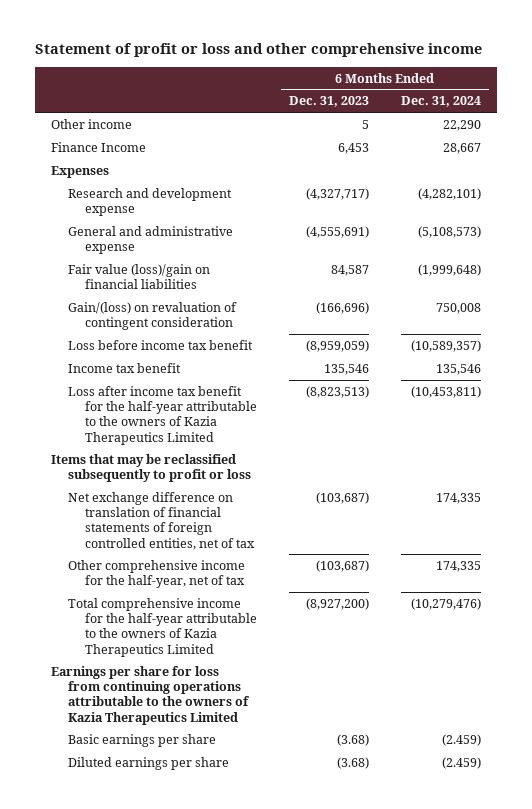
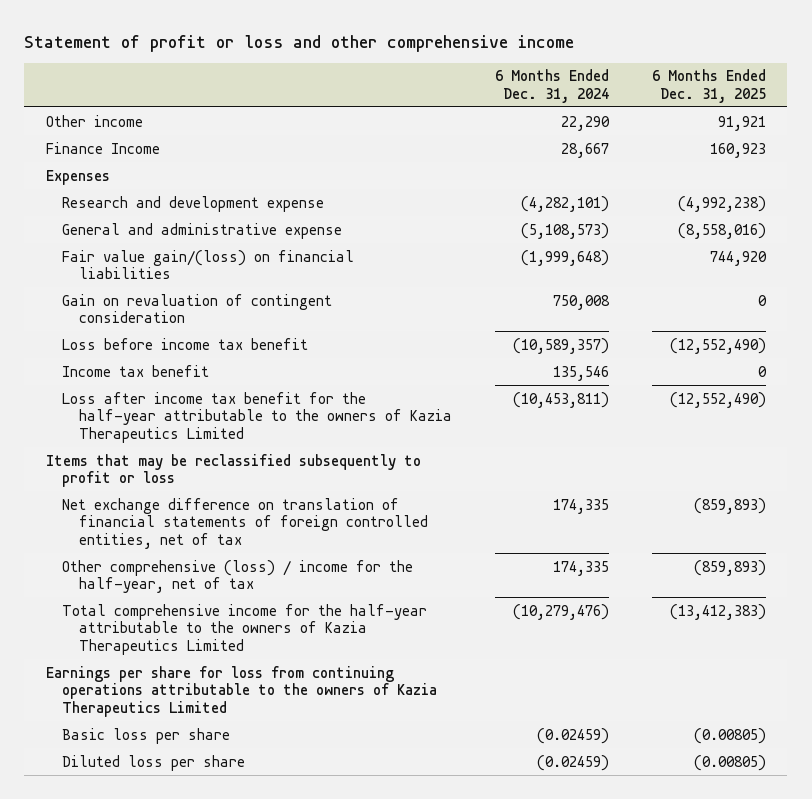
[289,96,370,108] Dec. 31, 2023 -> none
none -> [651,69,766,103] 6 Months Ended Dec. 31, 2025
[68,263,211,290] Fair value (loss)/gain on financial liabilities -> [62,249,355,280] Fair value gain/(loss) on financial liabilities
[68,301,238,331] Gain/(loss) on revaluation of contingent consideration -> [62,293,333,324] Gain on revaluation of contingent consideration
[68,559,246,589] Other comprehensive income for the half-year, net of tax -> [62,559,414,594] Other comprehensive (loss) / income for the half-year, net of tax
[68,733,217,747] Basic earnings per share -> [62,727,231,744] Basic loss per share
[442,733,482,746] (2.459) -> [536,727,609,744] (0.02459)
[68,756,230,770] Diluted earnings per share -> [62,754,246,771] Diluted loss per share
[442,756,482,769] (2.459) -> [536,754,609,771] (0.02459)

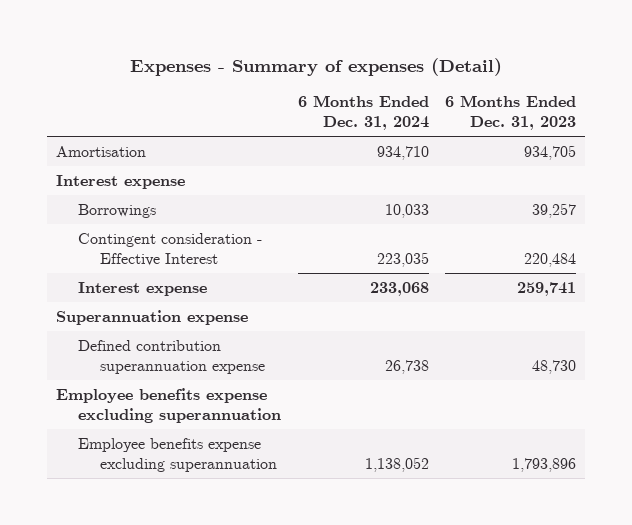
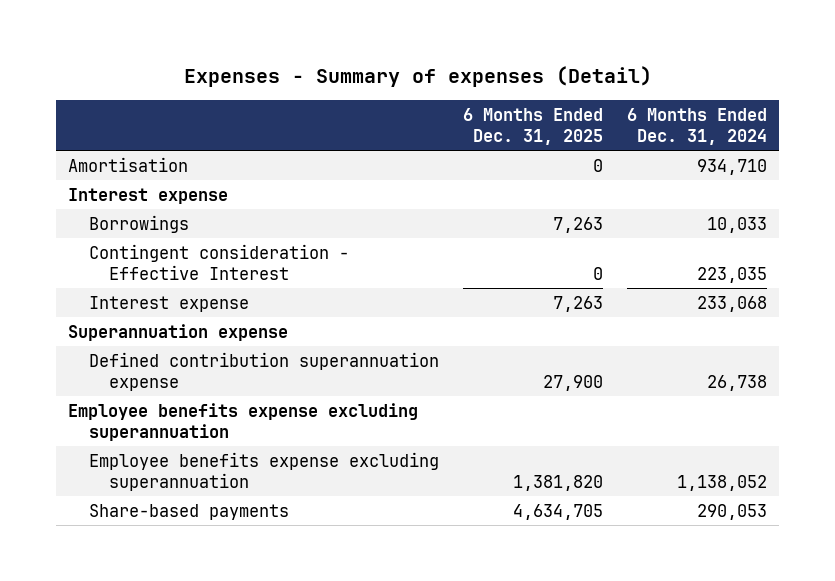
[445,95,577,131] 6 Months Ended Dec. 31, 2023 -> none
none -> [462,107,603,145] 6 Months Ended Dec. 31, 2025
none -> [88,503,289,520] Share-based payments

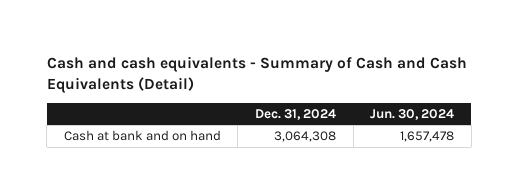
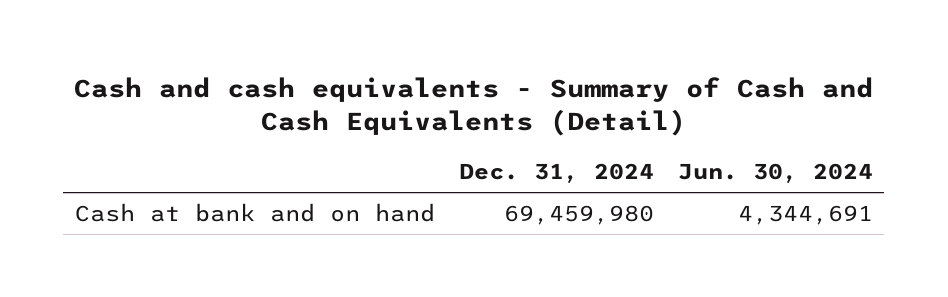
[273,131,336,143] 3,064,308 -> [503,205,654,226] 69,459,980
[400,131,455,143] 1,657,478 -> [737,205,873,226] 4,344,691

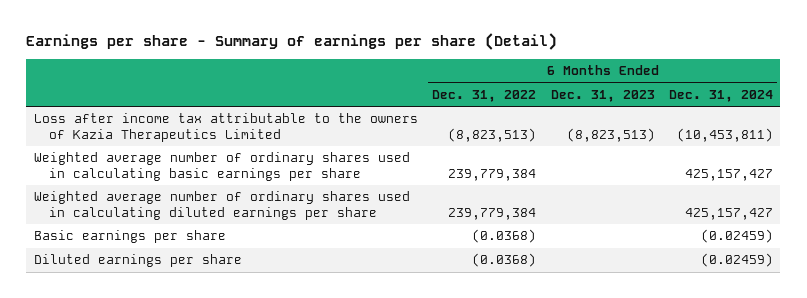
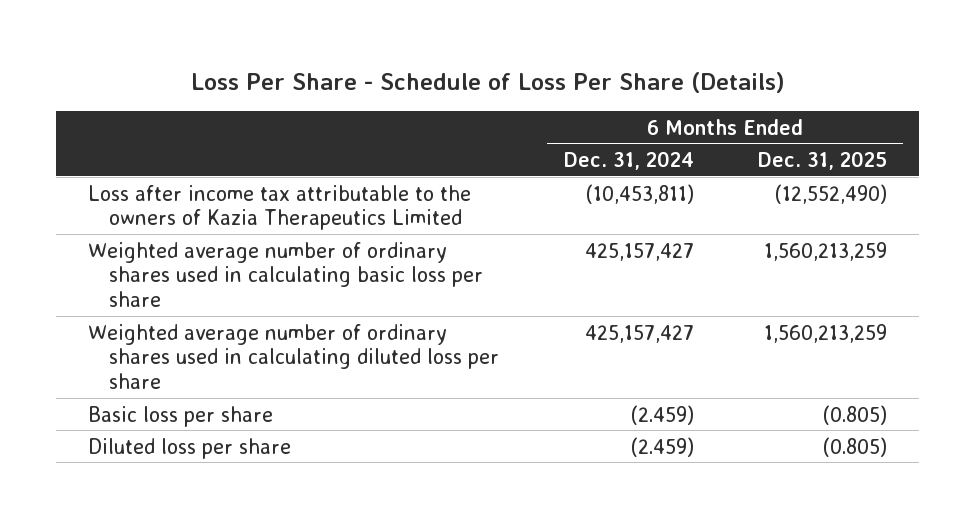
[26,32,558,50] Earnings per share - Summary of earnings per share (Detail) -> [190,71,785,93] Loss Per Share - Schedule of Loss Per Share (Details)
[432,89,537,102] Dec. 31, 2022 -> none
[550,89,655,102] Dec. 31, 2023 -> none
none -> [757,151,887,171] Dec. 31, 2025
[33,152,410,181] Weighted average number of ordinary shares used in calculating basic earnings per share -> [88,241,484,308] Weighted average number of ordinary shares used in calculating basic loss per share
[33,191,410,220] Weighted average number of ordinary shares used in calculating diluted earnings per share -> [88,323,500,390] Weighted average number of ordinary shares used in calculating diluted loss per share
[33,230,226,244] Basic earnings per share -> [88,405,274,427] Basic loss per share
[701,229,774,244] (0.02459) -> [630,404,694,425] (2.459)
[33,254,242,268] Diluted earnings per share -> [88,437,292,459] Diluted loss per share
[701,253,774,268] (0.02459) -> [630,436,694,457] (2.459)

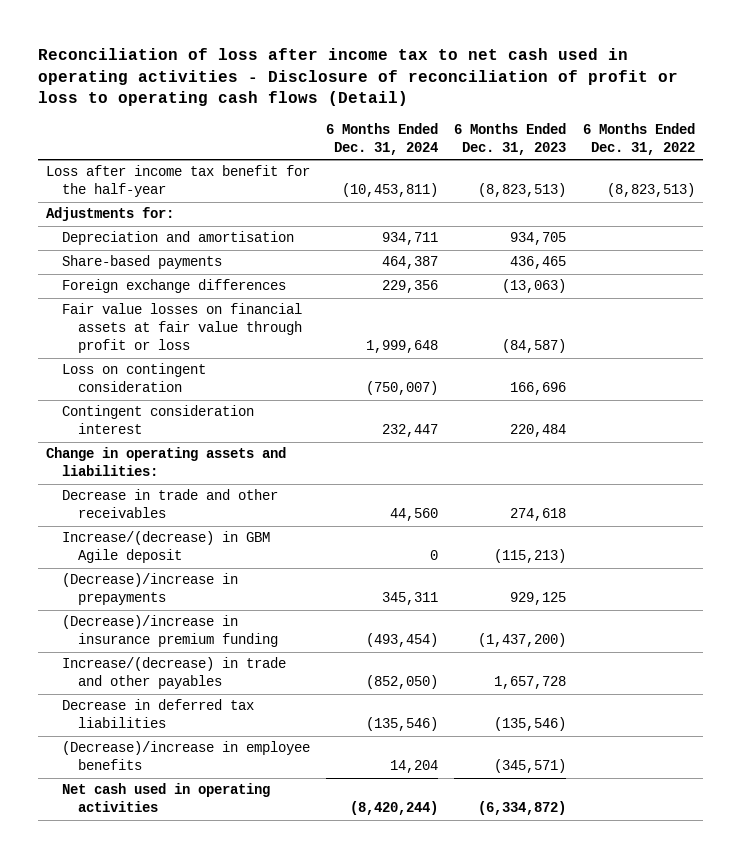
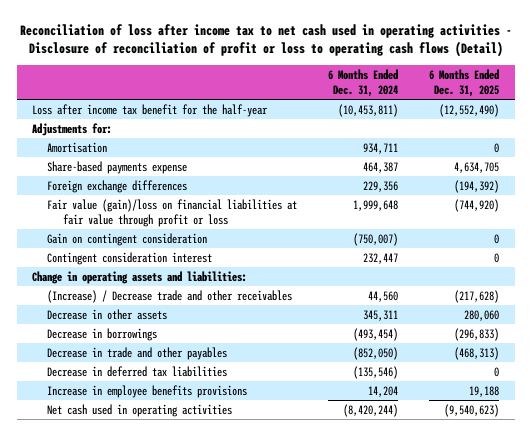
[454,122,567,155] 6 Months Ended Dec. 31, 2023 -> none
[582,122,695,155] 6 Months Ended Dec. 31, 2022 -> none
none -> [429,69,500,97] 6 Months Ended Dec. 31, 2025
[62,231,295,246] Depreciation and amortisation -> [47,141,108,153] Amortisation
[62,255,223,270] Share-based payments -> [47,160,188,174] Share-based payments expense
[62,303,303,354] Fair value losses on financial assets at fair value through profit or loss -> [47,198,298,227] Fair value (gain)/loss on financial liabilities at fair value through profit or loss
[62,363,207,393] Loss on contingent consideration -> [47,232,208,246] Gain on contingent consideration
[62,531,271,564] Increase/(decrease) in GBM Agile deposit -> none
[62,489,279,519] Decrease in trade and other receivables -> [47,289,293,303] (Increase) / Decrease trade and other receivables
[62,573,239,606] (Decrease)/increase in prepayments -> [47,308,168,320] Decrease in other assets
[62,615,279,648] (Decrease)/increase in insurance premium funding -> [47,327,158,341] Decrease in borrowings
[62,657,287,690] Increase/(decrease) in trade and other payables -> [47,346,228,360] Decrease in trade and other payables
[62,741,311,771] (Decrease)/increase in employee benefits -> [47,384,248,398] Increase in employee benefits provisions

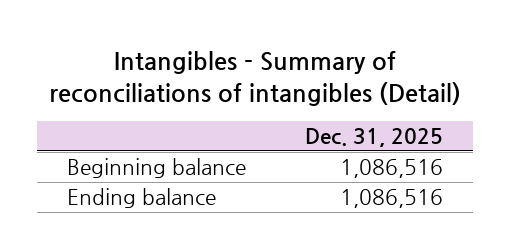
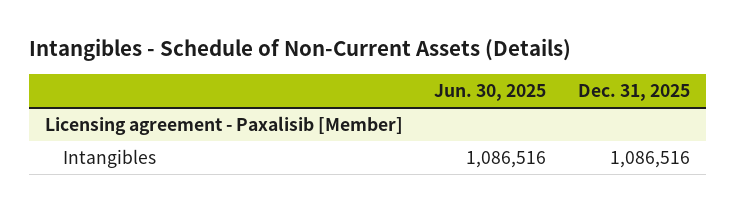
[48,50,461,106] Intangibles - Summary of reconciliations of intangibles (Detail) -> [28,38,571,62] Intangibles - Schedule of Non-Current Assets (Details)
none -> [434,84,547,102] Jun. 30, 2025
[66,188,216,209] Ending balance -> none
none -> [44,116,403,136] Licensing agreement - Paxalisib [Member]
[66,158,246,179] Beginning balance -> [63,149,157,169] Intangibles

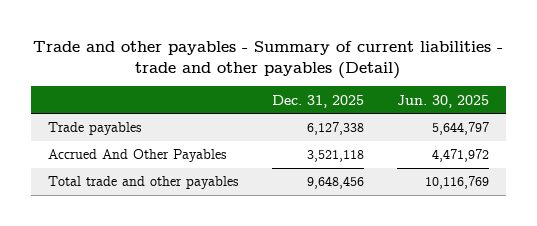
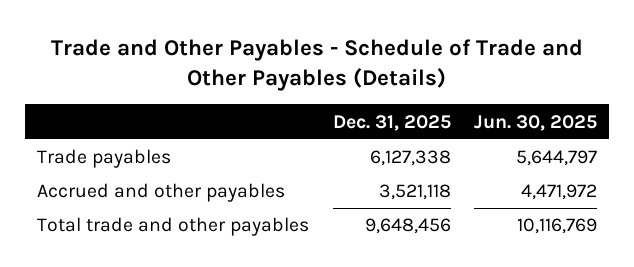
[33,40,504,79] Trade and other payables - Summary of current liabilities - trade and other payables (Detail) -> [51,38,584,92] Trade and Other Payables - Schedule of Trade and Other Payables (Details)
[47,149,227,163] Accrued And Other Payables -> [36,183,285,203] Accrued and other payables

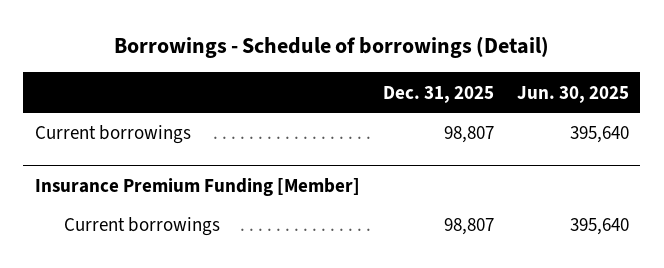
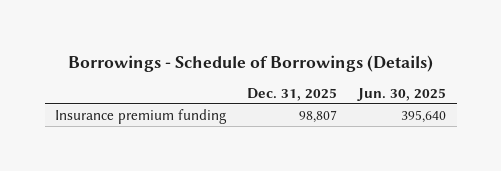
[113,36,549,59] Borrowings - Schedule of borrowings (Detail) -> [67,54,433,72] Borrowings - Schedule of Borrowings (Details)
[34,177,360,196] Insurance Premium Funding [Member] -> none
[64,217,221,237] Current borrowings -> none
[34,125,191,145] Current borrowings -> [55,109,228,125] Insurance premium funding

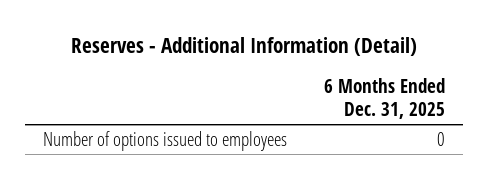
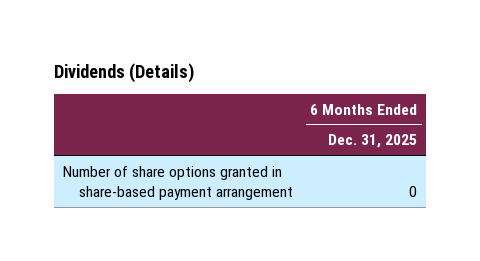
[70,37,417,57] Reserves - Additional Information (Detail) -> [53,63,194,84] Dividends (Details)
[42,131,287,152] Number of options issued to employees -> [62,165,294,200] Number of share options granted in share-based payment arrangement

